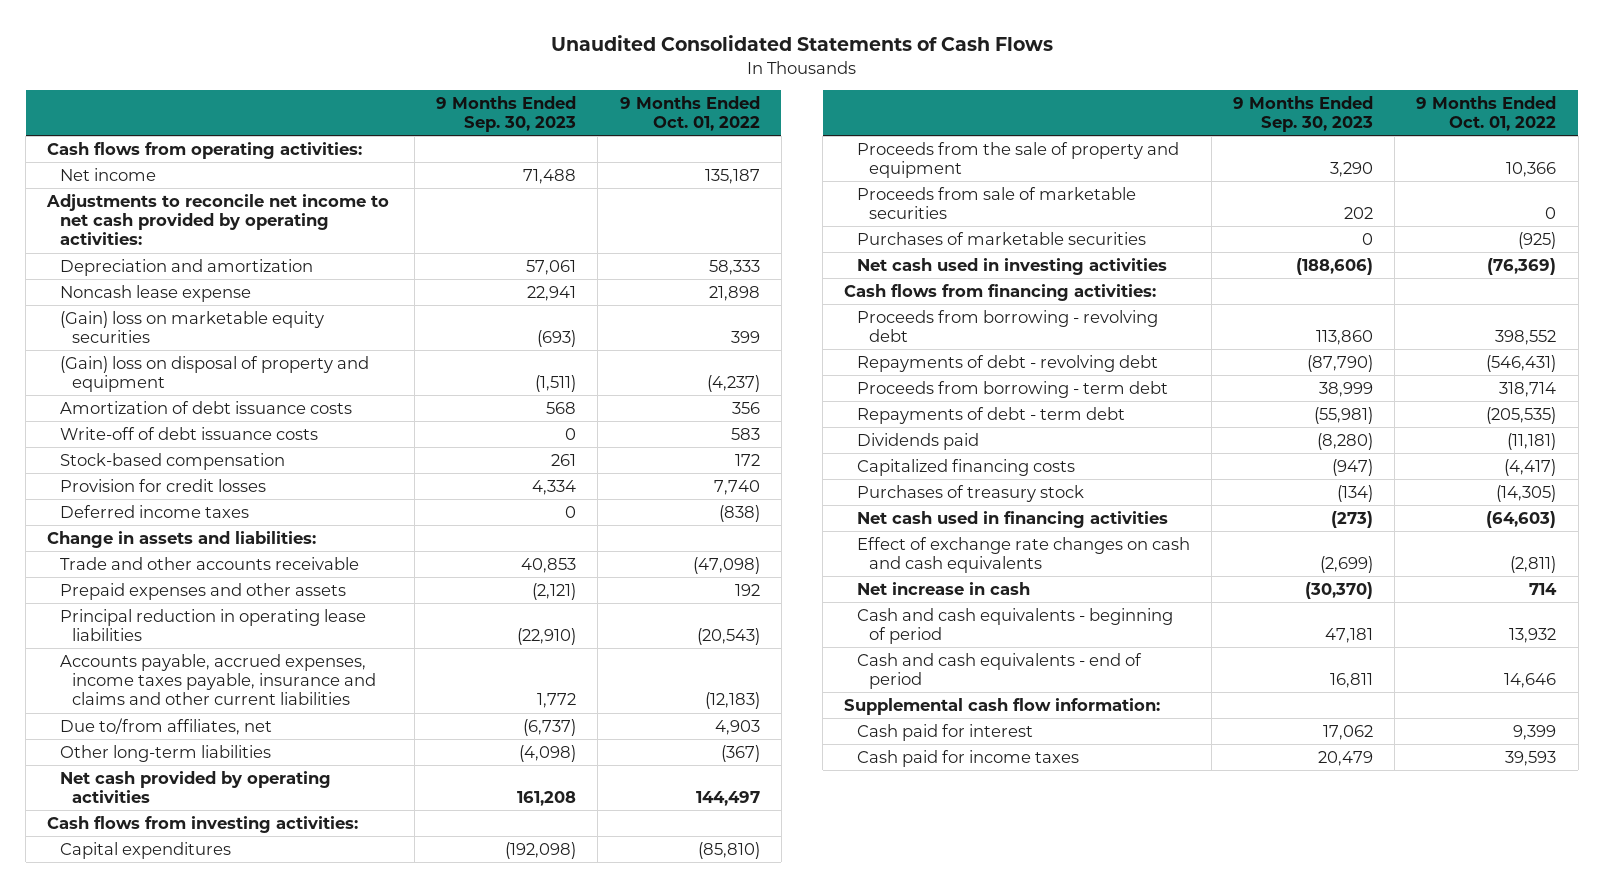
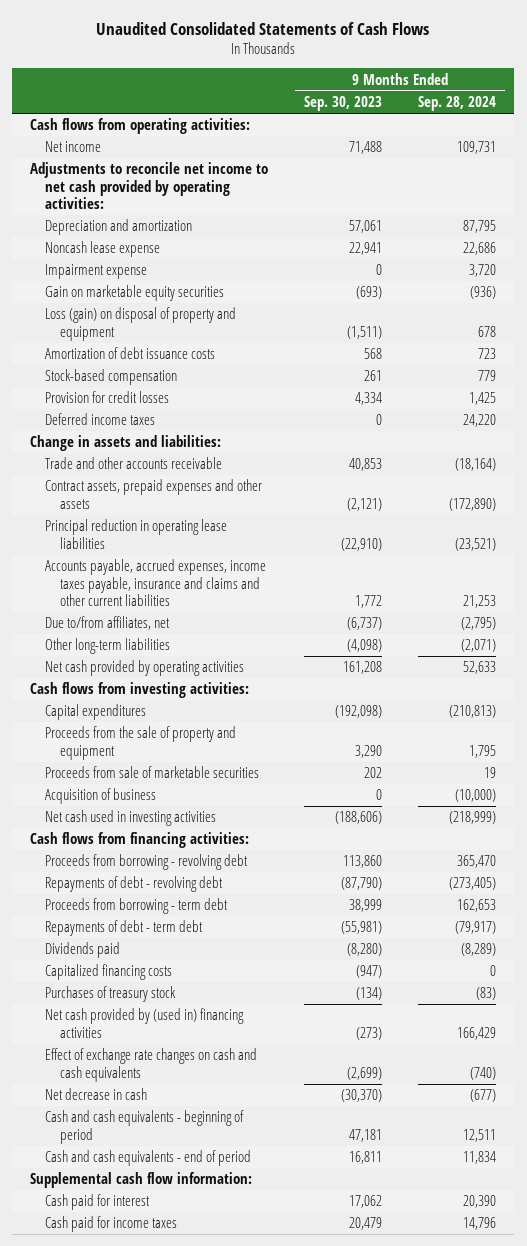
[619,95,760,132] 9 Months Ended Oct. 01, 2022 -> none
none -> [418,96,497,112] Sep. 28, 2024
none -> [45,264,148,280] Impairment expense
[59,310,324,344] (Gain) loss on marketable equity securities -> [45,285,225,302] Gain on marketable equity securities
[59,355,369,393] (Gain) loss on disposal of property and equipment -> [45,307,237,341] Loss (gain) on disposal of property and equipment
[59,426,318,440] Write-off of debt issuance costs -> none
[59,582,346,600] Prepaid expenses and other assets -> [45,479,263,509] Contract assets, prepaid expenses and other assets
[856,231,1146,245] Purchases of marketable securities -> none
none -> [45,788,157,805] Acquisition of business
[856,510,1168,528] Net cash used in financing activities -> [45,1008,245,1038] Net cash provided by (used in) financing activities
[856,581,1030,595] Net increase in cash -> [45,1088,148,1101] Net decrease in cash

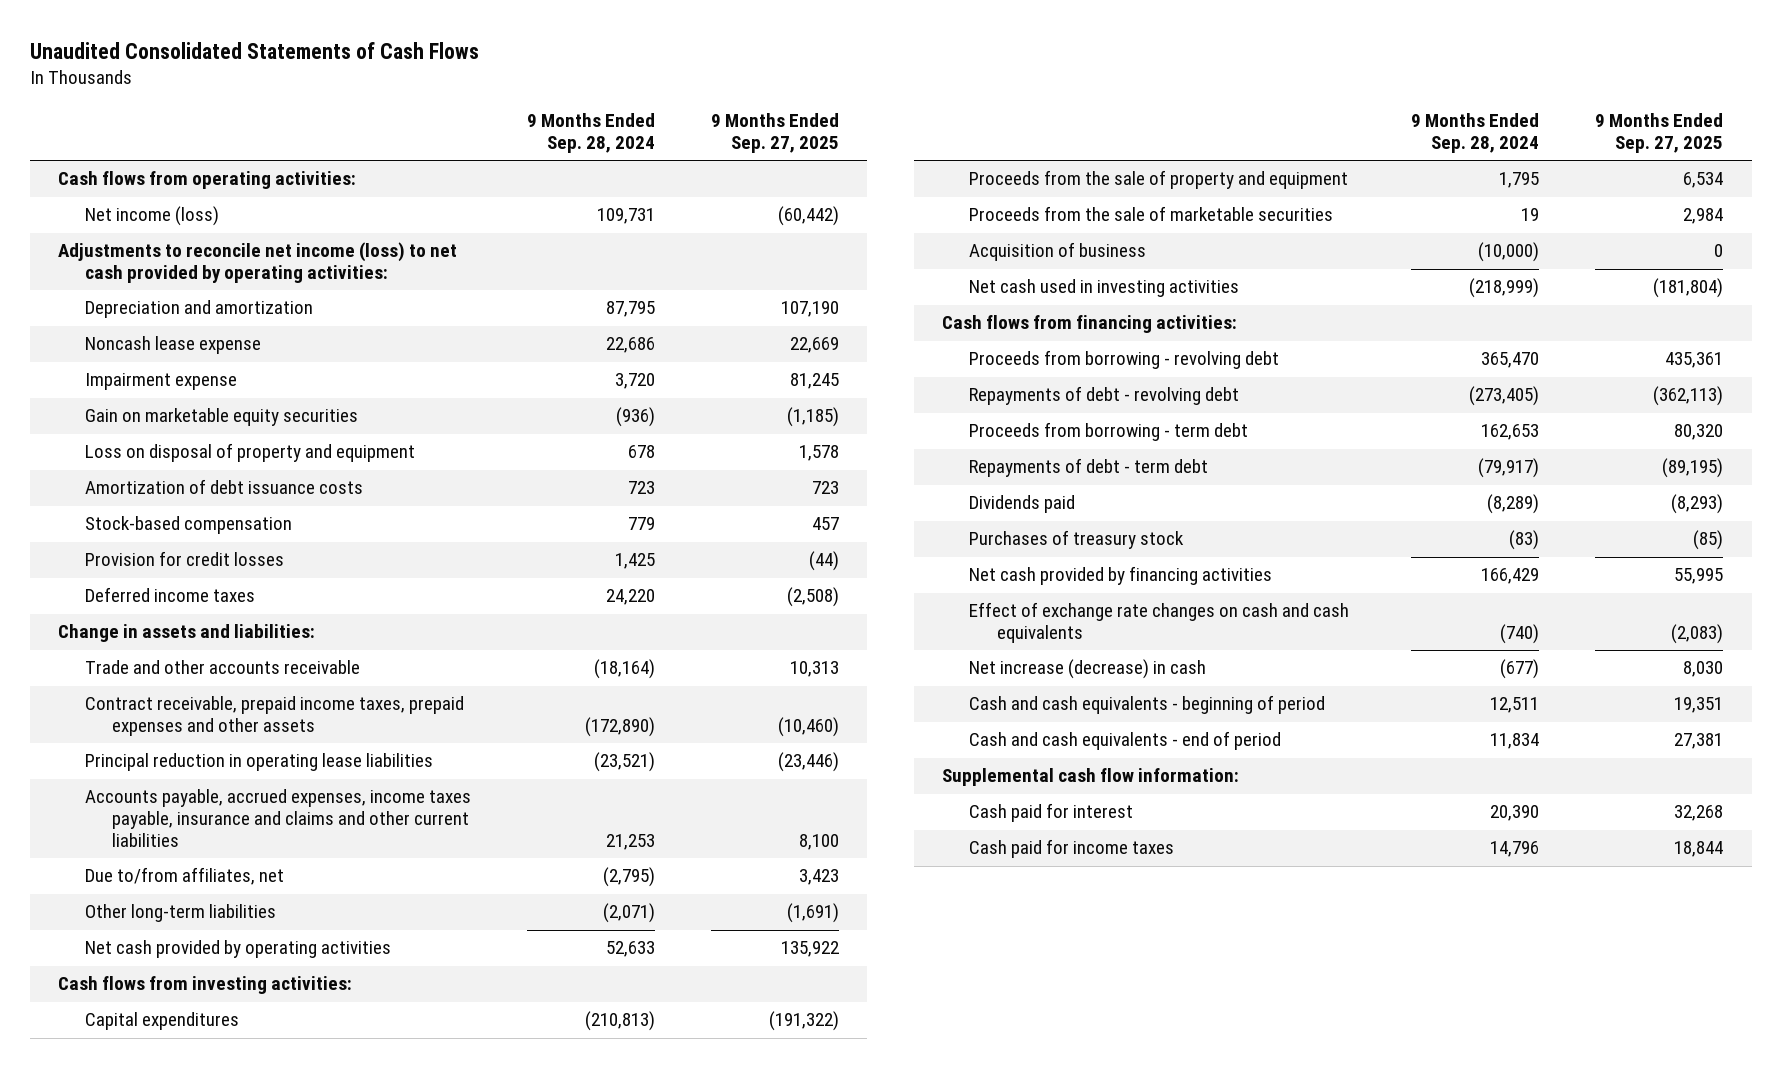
[304,96,383,112] Sep. 30, 2023 -> none
none -> [711,113,840,154] 9 Months Ended Sep. 27, 2025
[45,141,102,153] Net income -> [85,206,220,227] Net income (loss)
[30,162,269,209] Adjustments to reconcile net income to net cash provided by operating activities: -> [57,242,457,284] Adjustments to reconcile net income (loss) to net cash provided by operating activities:
[45,307,237,341] Loss (gain) on disposal of property and equipment -> [85,443,416,463] Loss on disposal of property and equipment
[45,479,263,509] Contract assets, prepaid expenses and other assets -> [85,696,465,737] Contract receivable, prepaid income taxes, prepaid expenses and other assets
[45,766,260,779] Proceeds from sale of marketable securities -> [969,206,1334,222] Proceeds from the sale of marketable securities
[45,964,173,981] Capitalized financing costs -> none
[45,1008,245,1038] Net cash provided by (used in) financing activities -> [969,566,1273,586] Net cash provided by financing activities
[45,1088,148,1101] Net decrease in cash -> [969,659,1207,680] Net increase (decrease) in cash

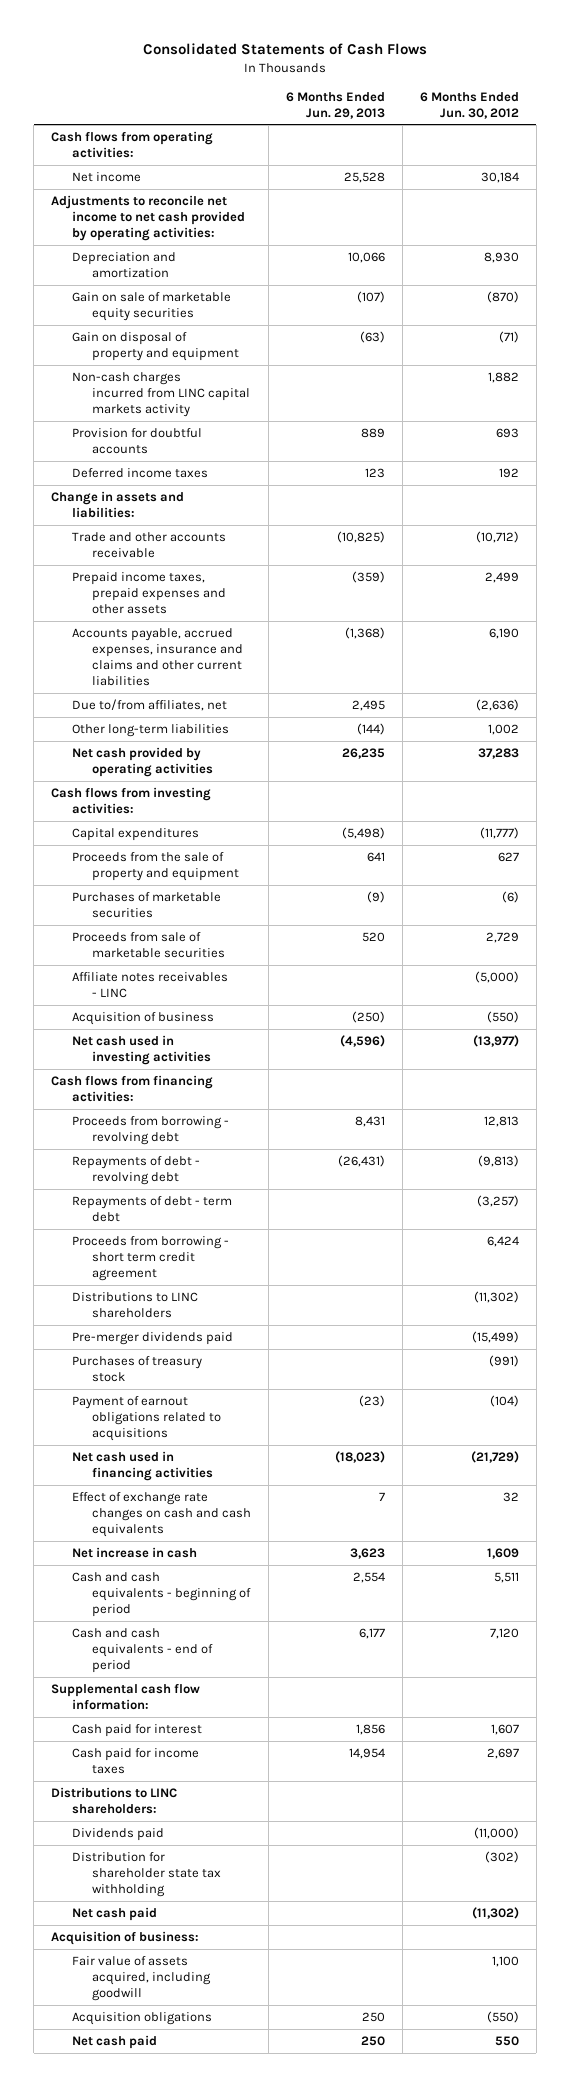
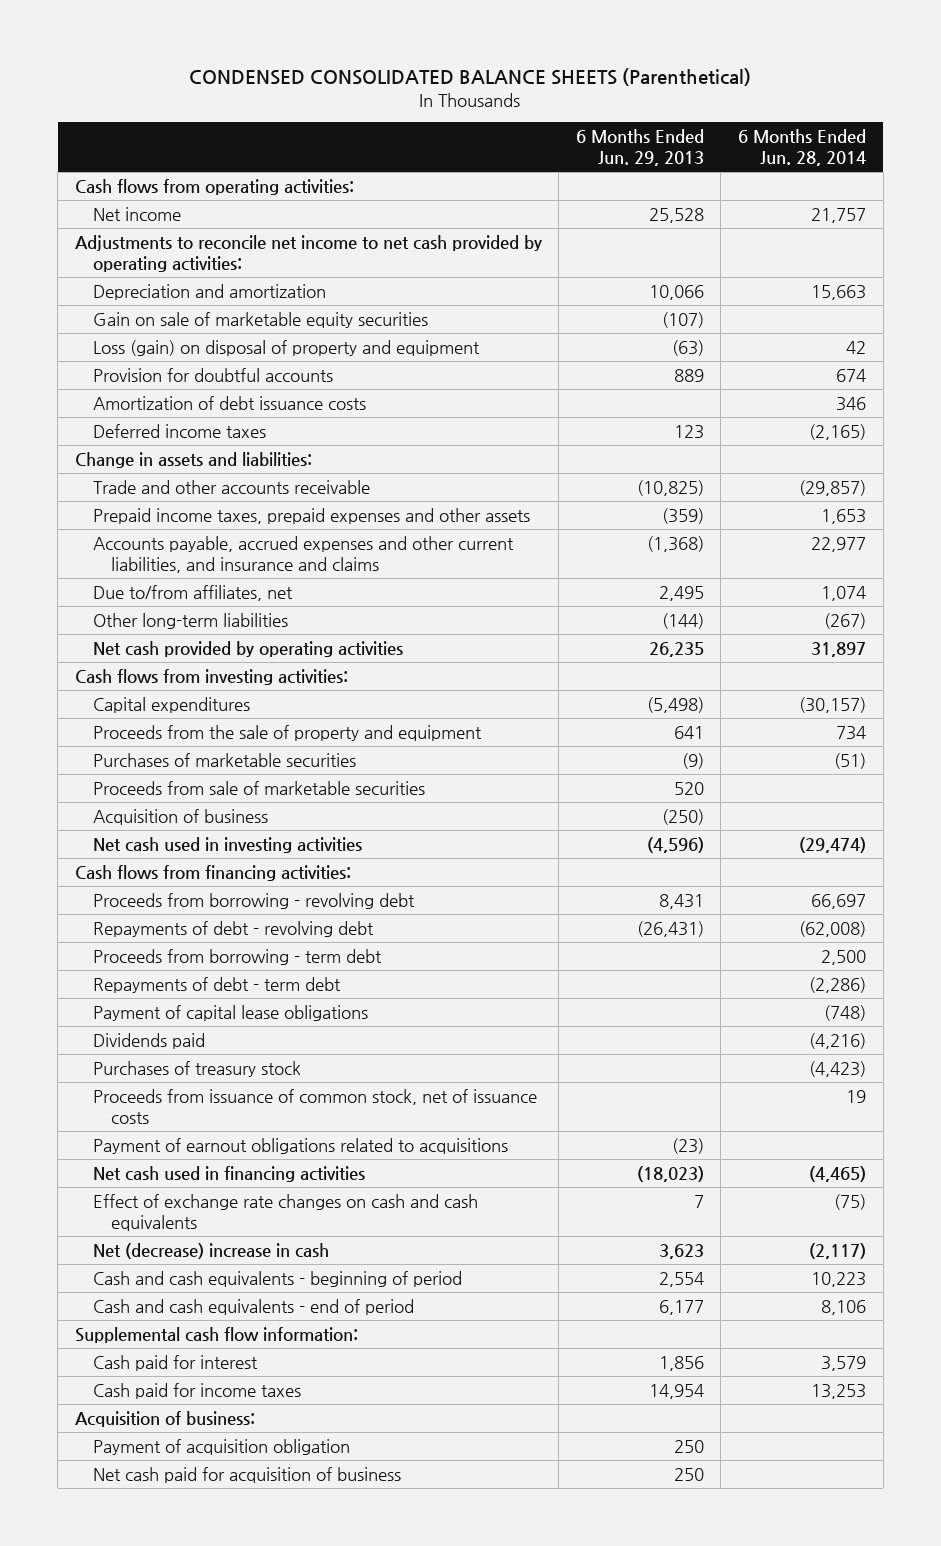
[142,43,427,56] Consolidated Statements of Cash Flows -> [189,68,752,87] CONDENSED CONSOLIDATED BALANCE SHEETS (Parenthetical)
[419,91,519,119] 6 Months Ended Jun. 30, 2012 -> none
none -> [738,129,867,167] 6 Months Ended Jun. 28, 2014
[71,372,250,417] Non-cash charges incurred from LINC capital markets activity -> none
[71,332,239,361] Gain on disposal of property and equipment -> [93,339,481,356] Loss (gain) on disposal of property and equipment
none -> [93,395,367,410] Amortization of debt issuance costs
[71,628,243,686] Accounts payable, accrued expenses, insurance and claims and other current liabilities -> [93,535,515,573] Accounts payable, accrued expenses and other current liabilities, and insurance and claims
[71,972,228,998] Affiliate notes receivables - LINC -> none
none -> [93,948,383,965] Proceeds from borrowing - term debt
[71,1236,229,1281] Proceeds from borrowing - short term credit agreement -> none
[71,1292,198,1318] Distributions to LINC shareholders -> none
[71,1332,233,1346] Pre-merger dividends paid -> none
none -> [93,1004,369,1021] Payment of capital lease obligations
[71,1828,164,1842] Dividends paid -> [93,1032,206,1049] Dividends paid
none -> [93,1088,538,1124] Proceeds from issuance of common stock, net of issuance costs
[71,1547,197,1559] Net increase in cash -> [93,1242,330,1259] Net (decrease) increase in cash
[51,1787,178,1814] Distributions to LINC shareholders: -> none
[71,1852,221,1897] Distribution for shareholder state tax withholding -> none
[71,1907,157,1922] Net cash paid -> none
[71,1956,211,2001] Fair value of assets acquired, including goodwill -> none
[71,2012,212,2026] Acquisition obligations -> [93,1438,351,1455] Payment of acquisition obligation
[71,2035,157,2050] Net cash paid -> [93,1466,402,1483] Net cash paid for acquisition of business

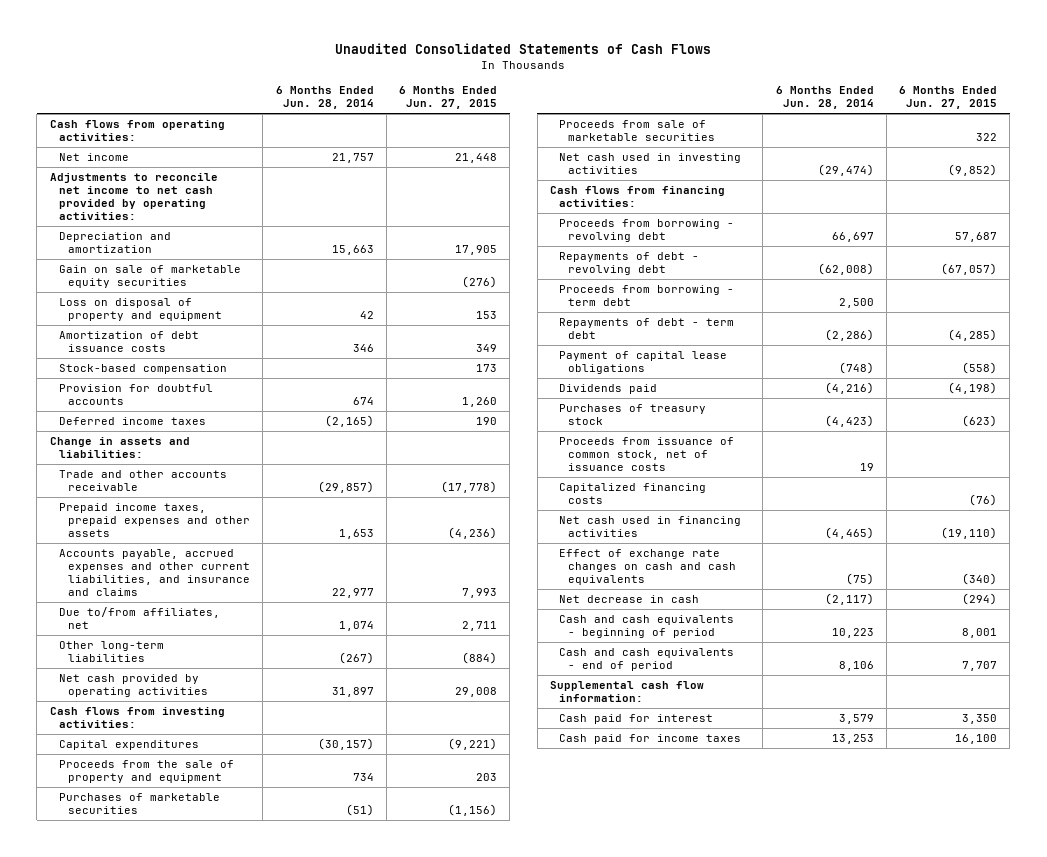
[189,68,752,87] CONDENSED CONSOLIDATED BALANCE SHEETS (Parenthetical) -> [335,43,712,55] Unaudited Consolidated Statements of Cash Flows
[575,129,704,167] 6 Months Ended Jun. 29, 2013 -> none
none -> [398,86,497,110] 6 Months Ended Jun. 27, 2015
[93,339,481,356] Loss (gain) on disposal of property and equipment -> [58,298,223,322] Loss on disposal of property and equipment
none -> [58,364,227,375] Stock-based compensation
[93,367,334,382] Provision for doubtful accounts -> [58,384,213,406] Provision for doubtful accounts
[93,808,269,825] Acquisition of business -> none
[93,1137,509,1154] Payment of earnout obligations related to acquisitions -> none
none -> [559,483,707,505] Capitalized financing costs
[93,1242,330,1259] Net (decrease) increase in cash -> [559,595,700,604] Net decrease in cash
[74,1410,255,1427] Acquisition of business: -> none
[93,1438,351,1455] Payment of acquisition obligation -> none
[93,1466,402,1483] Net cash paid for acquisition of business -> none

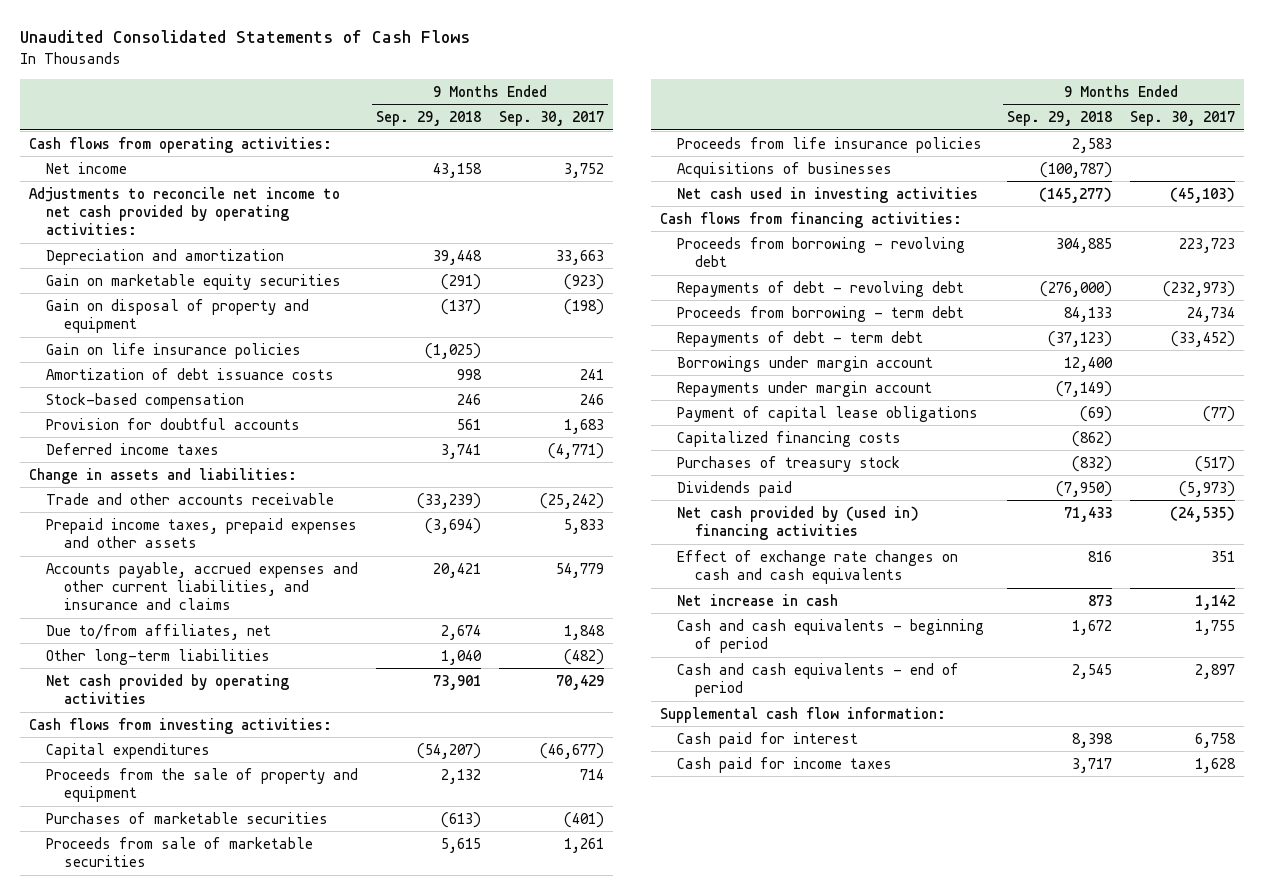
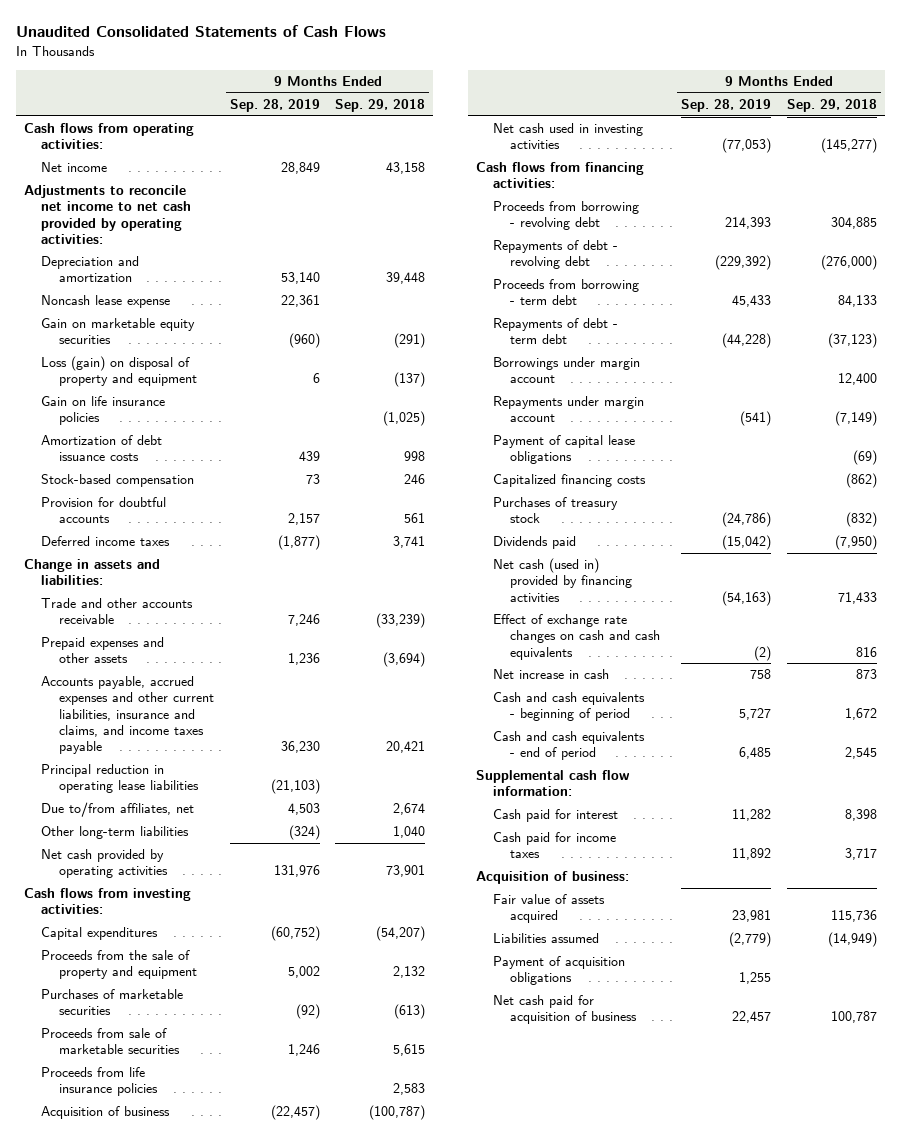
[498,111,604,127] Sep. 30, 2017 -> none
none -> [229,99,320,113] Sep. 28, 2019
none -> [41,295,171,309] Noncash lease expense
[46,298,310,334] Gain on disposal of property and equipment -> [41,356,197,387] Loss (gain) on disposal of property and equipment
[46,517,358,549] Prepaid income taxes, prepaid expenses and other assets -> [41,637,165,664] Prepaid expenses and other assets
[46,561,359,611] Accounts payable, accrued expenses and other current liabilities, and insurance and claims -> [41,676,214,754] Accounts payable, accrued expenses and other current liabilities, insurance and claims, and income taxes payable
none -> [41,764,199,794] Principal reduction in operating lease liabilities
[677,161,893,178] Acquisitions of businesses -> [41,1106,171,1120] Acquisition of business
[677,505,920,541] Net cash provided by (used in) financing activities -> [492,558,633,602] Net cash (used in) provided by financing activities
none -> [475,871,629,885] Acquisition of business:
none -> [492,894,605,924] Fair value of assets acquired
none -> [492,933,599,944] Liabilities assumed
none -> [492,956,625,986] Payment of acquisition obligations
none -> [492,995,638,1025] Net cash paid for acquisition of business

